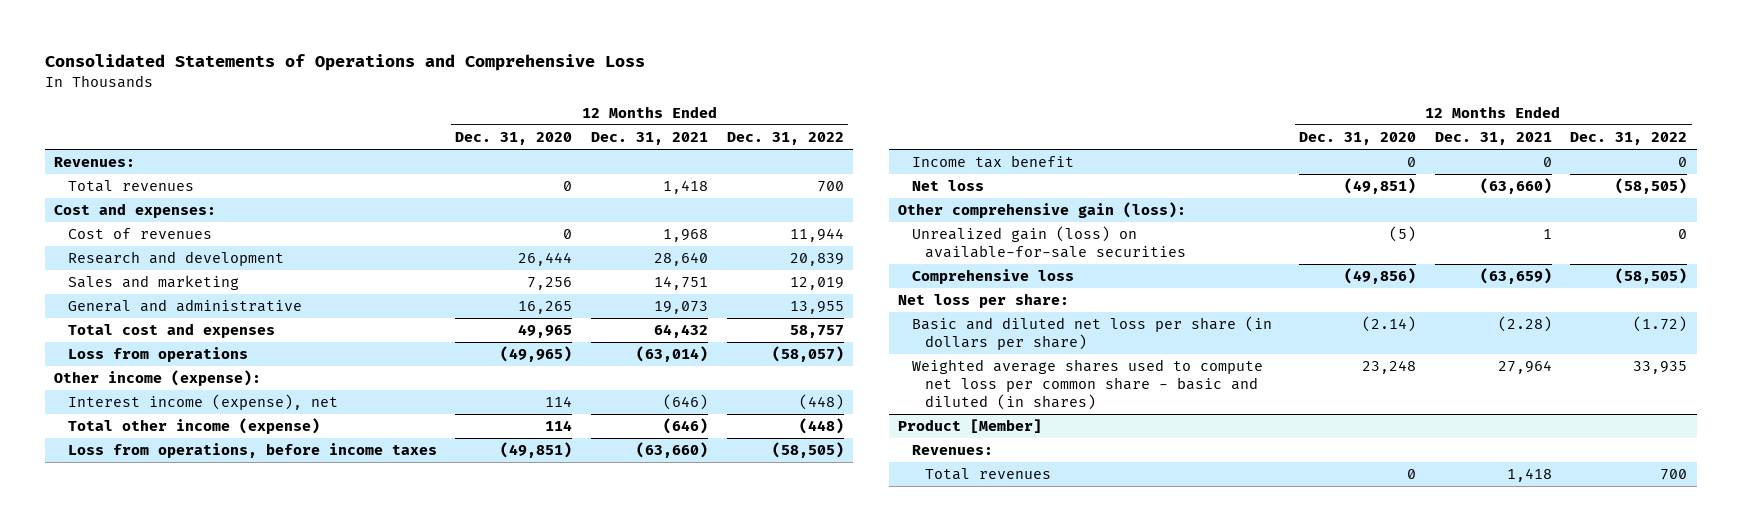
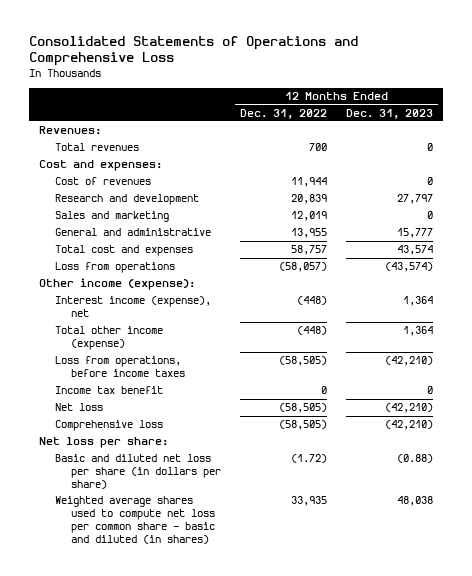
[455,132,573,146] Dec. 31, 2020 -> none
[591,132,709,146] Dec. 31, 2021 -> none
none -> [346,108,434,119] Dec. 31, 2023
[898,202,1187,219] Other comprehensive gain (loss): -> none
[911,226,1187,258] Unrealized gain (loss) on available-for-sale securities -> none
[898,419,1043,434] Product [Member] -> none
[911,445,993,456] Revenues: -> none
[925,468,1052,481] Total revenues -> none

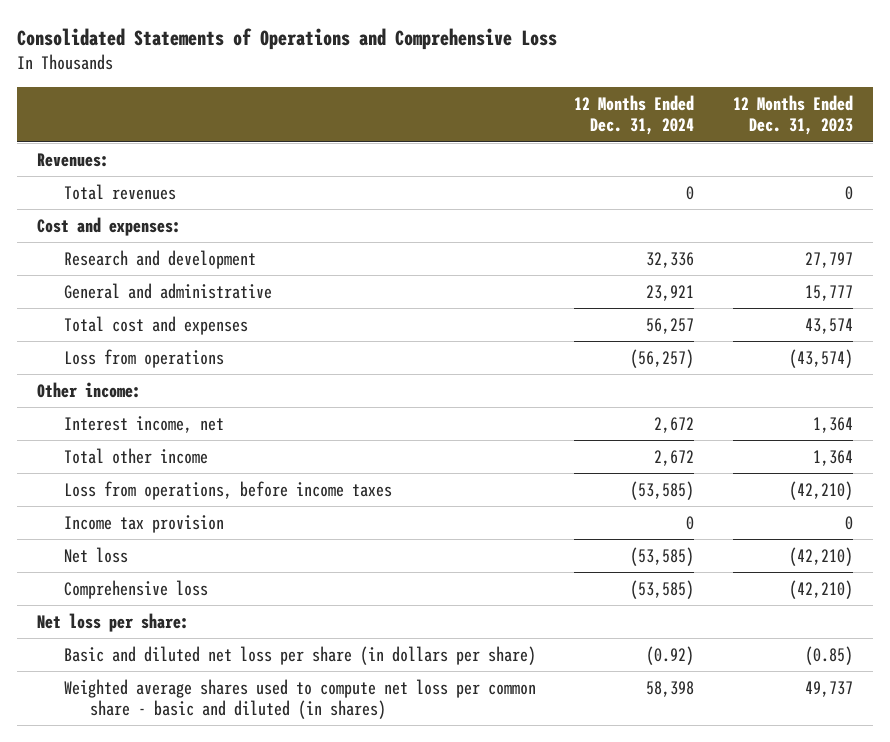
[240,108,328,119] Dec. 31, 2022 -> none
none -> [574,95,695,136] 12 Months Ended Dec. 31, 2024
[54,177,151,186] Cost of revenues -> none
[54,211,169,223] Sales and marketing -> none
[38,278,195,291] Other income (expense): -> [36,381,141,398] Other income:
[54,296,211,318] Interest income (expense), net -> [63,415,224,433] Interest income, net
[54,326,163,351] Total other income (expense) -> [63,447,208,464] Total other income
[54,386,163,395] Income tax benefit -> [63,514,224,533] Income tax provision
[397,454,434,464] (0.88) -> [805,645,854,665] (0.85)
[397,496,434,507] 48,038 -> [805,680,854,697] 49,737

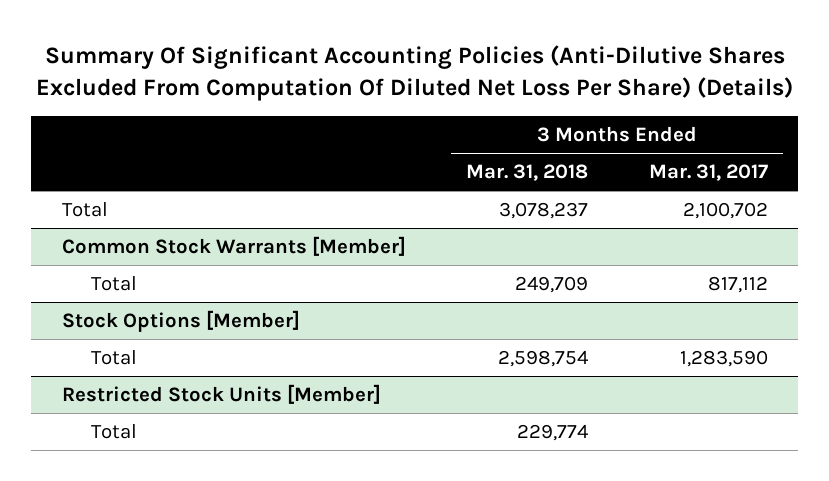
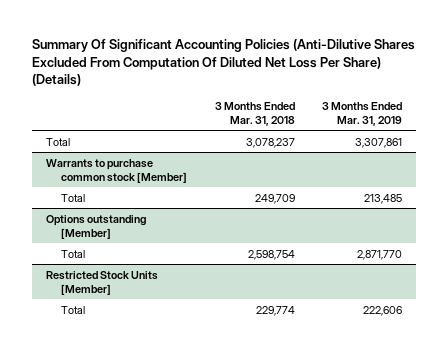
[648,164,768,182] Mar. 31, 2017 -> none
none -> [322,101,403,127] 3 Months Ended Mar. 31, 2019
[61,236,406,257] Common Stock Warrants [Member] -> [45,158,188,183] Warrants to purchase common stock [Member]
[61,310,300,333] Stock Options [Member] -> [45,214,146,239] Options outstanding [Member]

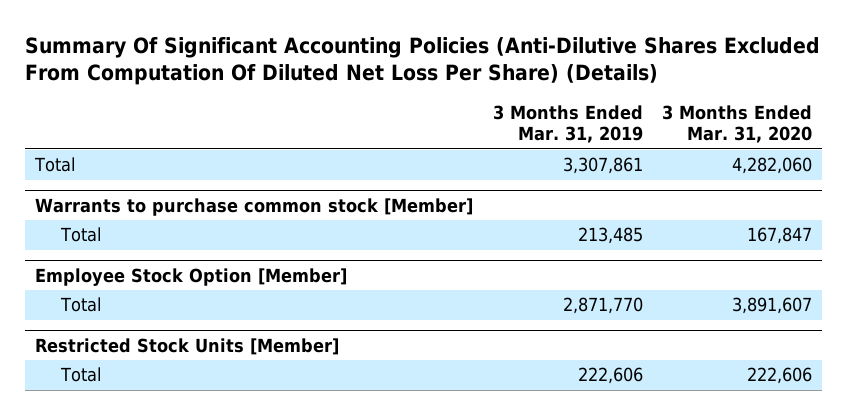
[214,101,295,127] 3 Months Ended Mar. 31, 2018 -> none
none -> [662,105,813,144] 3 Months Ended Mar. 31, 2020
[45,214,146,239] Options outstanding [Member] -> [34,267,347,286] Employee Stock Option [Member]

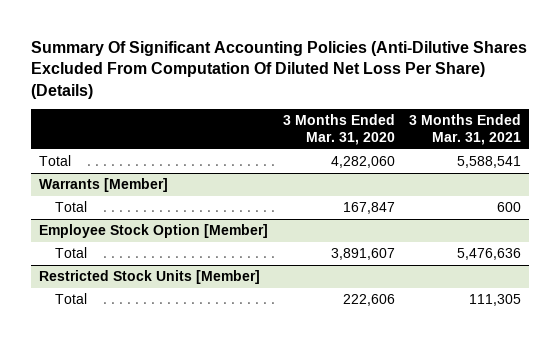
[492,105,643,144] 3 Months Ended Mar. 31, 2019 -> none
none -> [409,114,522,146] 3 Months Ended Mar. 31, 2021
[34,197,473,216] Warrants to purchase common stock [Member] -> [38,178,168,193] Warrants [Member]

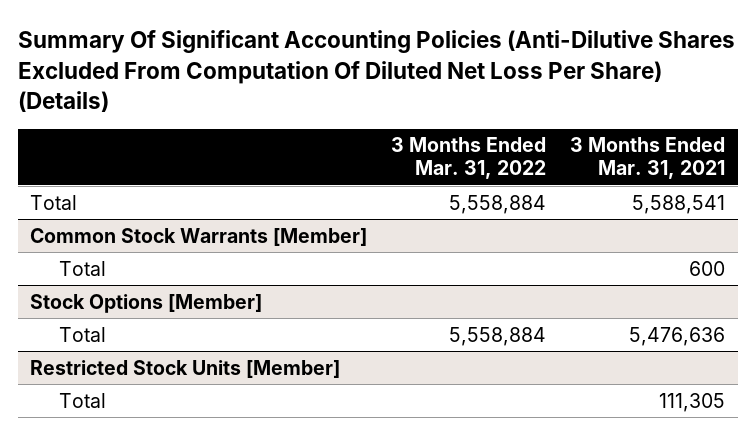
[282,114,395,146] 3 Months Ended Mar. 31, 2020 -> none
none -> [391,137,547,180] 3 Months Ended Mar. 31, 2022
[38,178,168,193] Warrants [Member] -> [29,227,367,246] Common Stock Warrants [Member]
[38,224,268,239] Employee Stock Option [Member] -> [29,293,262,313] Stock Options [Member]

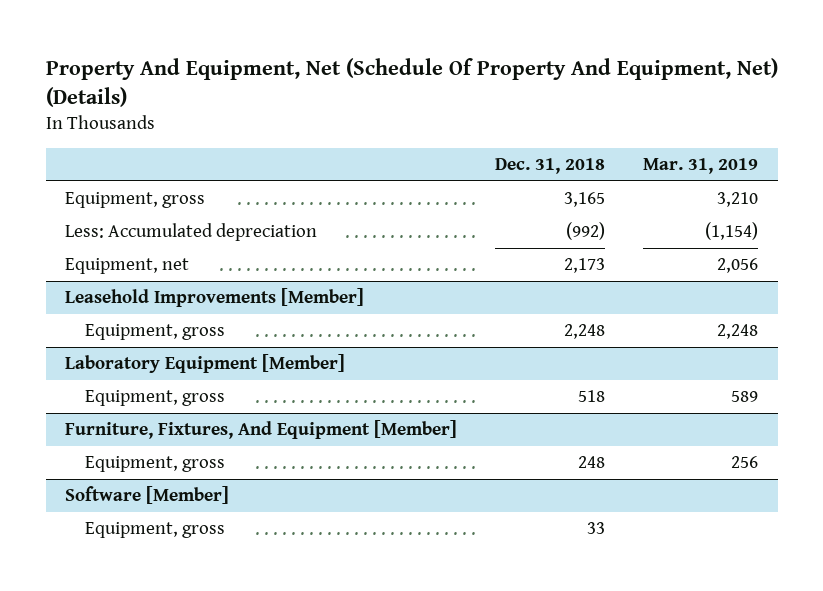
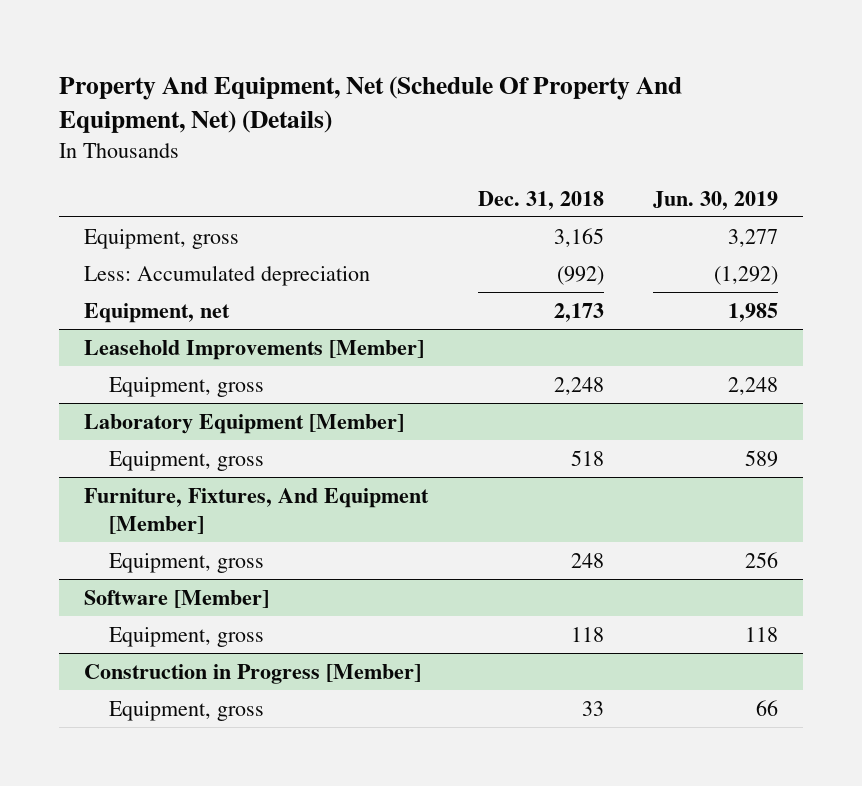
[643,158,759,175] Mar. 31, 2019 -> none
none -> [653,190,779,210] Jun. 30, 2019
none -> [109,626,265,647] Equipment, gross
none -> [84,663,422,684] Construction in Progress [Member]

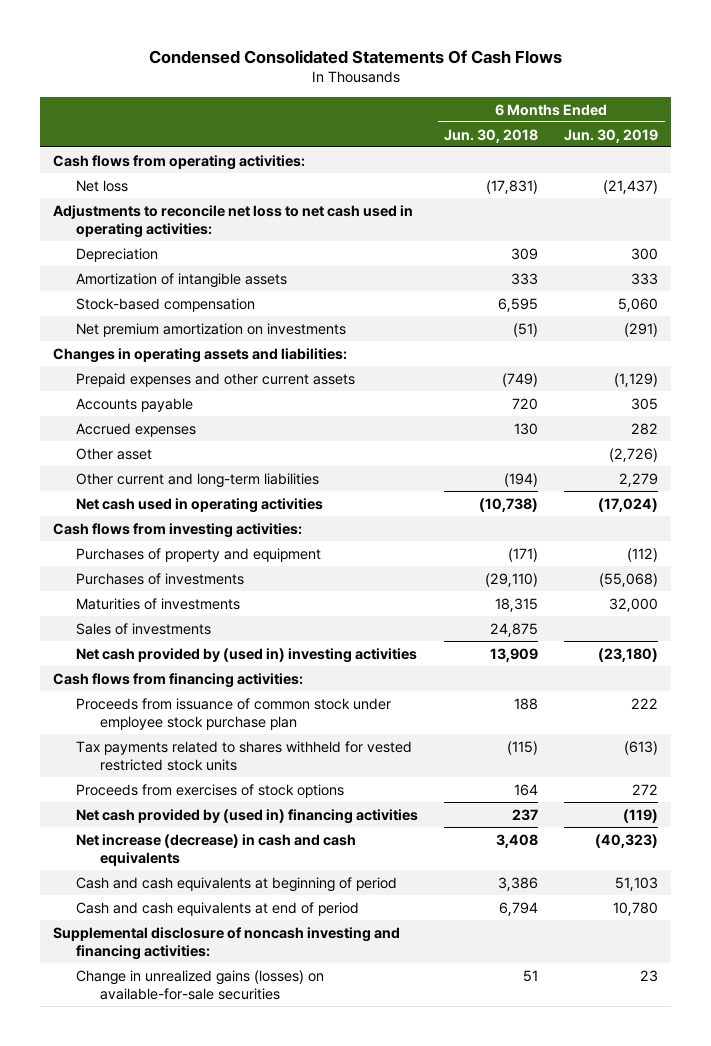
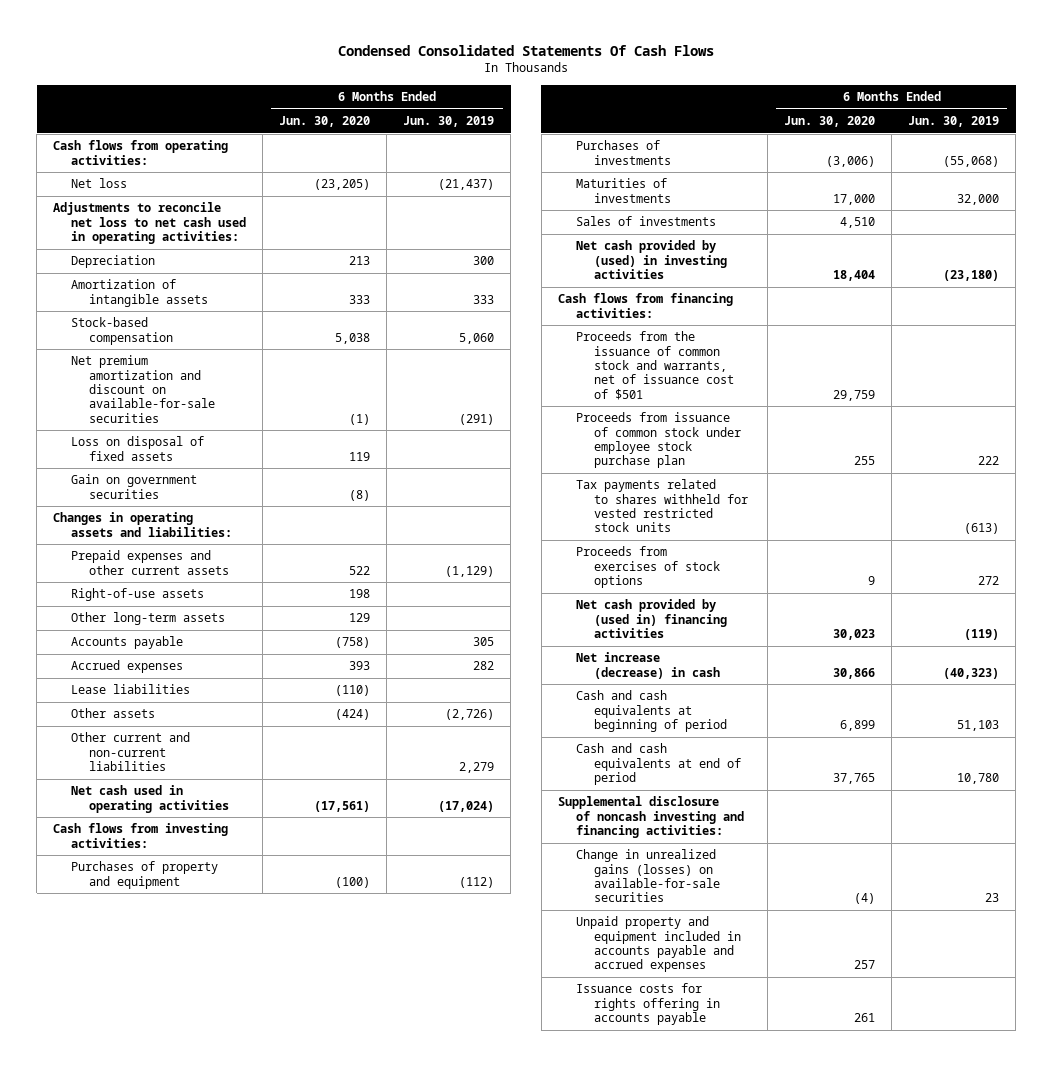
[444,128,539,143] Jun. 30, 2018 -> none
none -> [279,115,371,127] Jun. 30, 2020
[76,322,347,337] Net premium amortization on investments -> [71,355,216,423] Net premium amortization and discount on available-for-sale securities
none -> [71,436,205,461] Loss on disposal of fixed assets
none -> [71,474,198,499] Gain on government securities
none -> [71,588,205,602] Right-of-use assets
none -> [71,612,226,626] Other long-term assets
none -> [71,684,191,695] Lease liabilities
[76,447,153,460] Other asset -> [71,708,156,719] Other assets
[76,472,320,488] Other current and long-term liabilities -> [71,732,191,771] Other current and non-current liabilities
[76,647,418,663] Net cash provided by (used in) investing activities -> [575,240,727,279] Net cash provided by (used) in investing activities
none -> [575,331,734,400] Proceeds from the issuance of common stock and warrants, net of issuance cost of $501
[76,833,357,866] Net increase (decrease) in cash and cash equivalents -> [575,652,720,679] Net increase (decrease) in cash
none -> [575,916,741,973] Unpaid property and equipment included in accounts payable and accrued expenses
none -> [575,983,720,1025] Issuance costs for rights offering in accounts payable

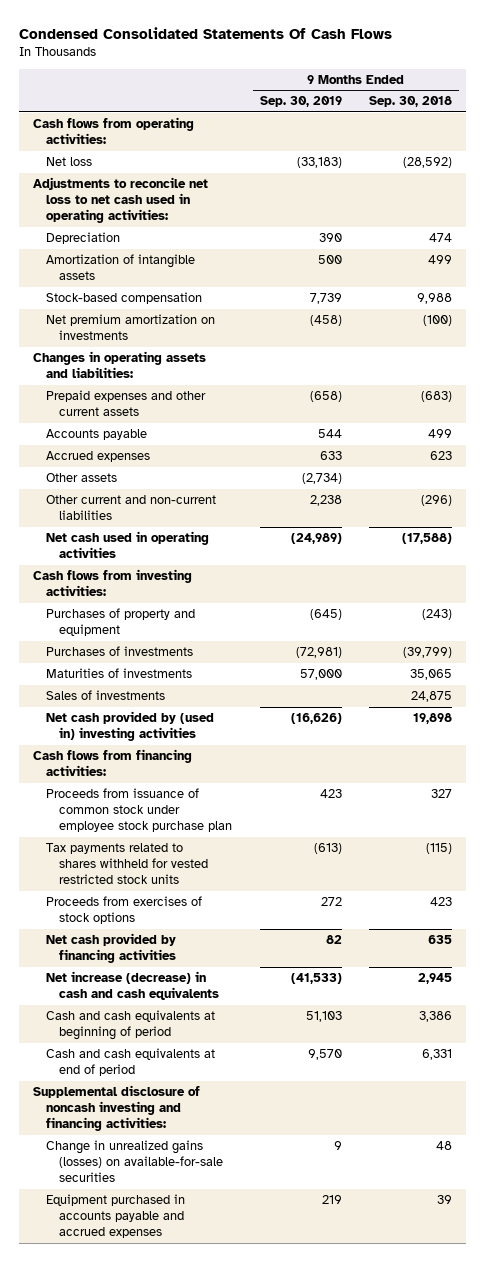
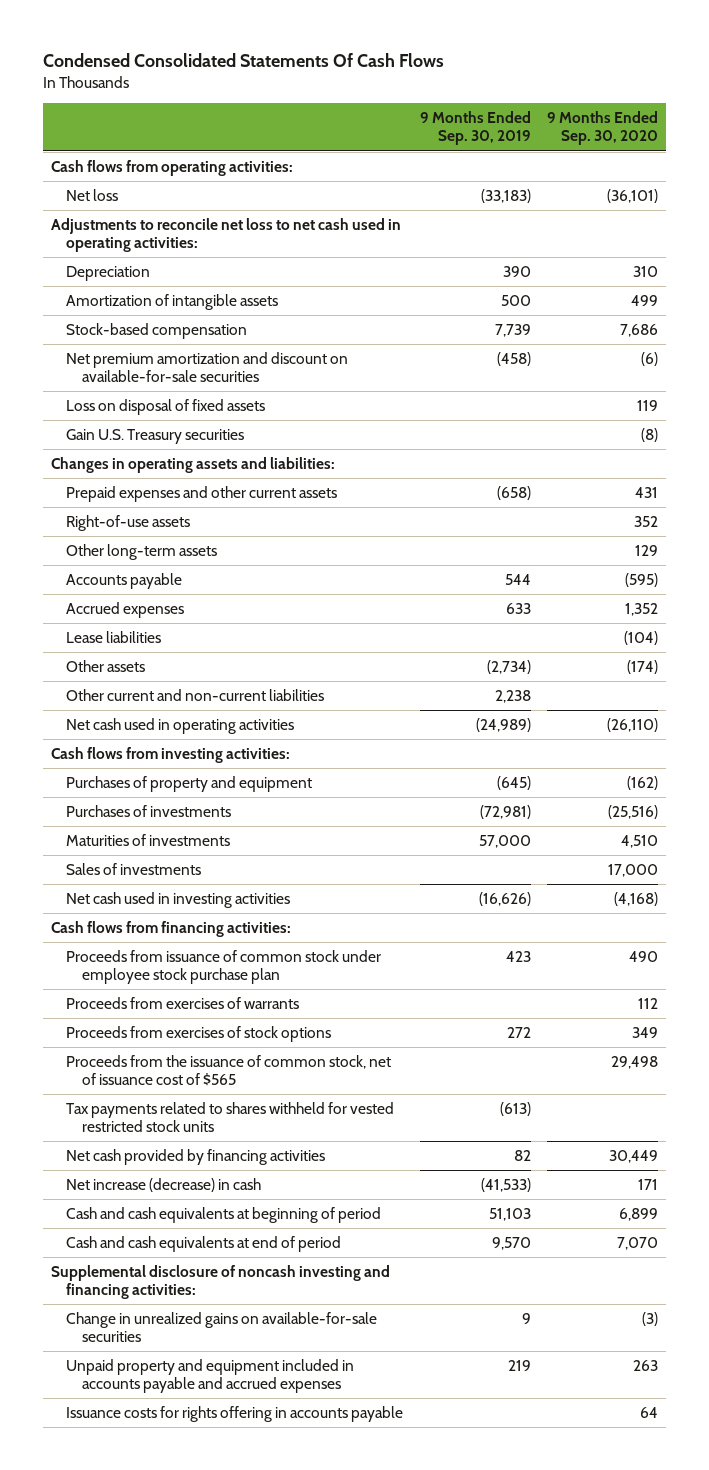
[369,96,453,108] Sep. 30, 2018 -> none
none -> [546,111,658,146] 9 Months Ended Sep. 30, 2020
[46,314,216,341] Net premium amortization on investments -> [66,351,349,383] Net premium amortization and discount on available-for-sale securities
none -> [66,398,266,415] Loss on disposal of fixed assets
none -> [66,428,245,444] Gain U.S. Treasury securities
none -> [66,514,191,531] Right-of-use assets
none -> [66,543,218,560] Other long-term assets
none -> [66,630,162,643] Lease liabilities
[46,711,215,742] Net cash provided by (used in) investing activities -> [66,891,291,908] Net cash used in investing activities
none -> [66,996,300,1009] Proceeds from exercises of warrants
none -> [66,1054,392,1087] Proceeds from the issuance of common stock, net of issuance cost of $565
[46,843,208,885] Tax payments related to shares withheld for vested restricted stock units -> [66,1101,395,1133] Tax payments related to shares withheld for vested restricted stock units
[46,971,219,1001] Net increase (decrease) in cash and cash equivalents -> [66,1177,262,1192] Net increase (decrease) in cash
[46,1140,223,1183] Change in unrealized gains (losses) on available-for-sale securities -> [66,1311,378,1343] Change in unrealized gains on available-for-sale securities
[46,1194,186,1239] Equipment purchased in accounts payable and accrued expenses -> [66,1358,355,1394] Unpaid property and equipment included in accounts payable and accrued expenses
none -> [66,1405,404,1422] Issuance costs for rights offering in accounts payable

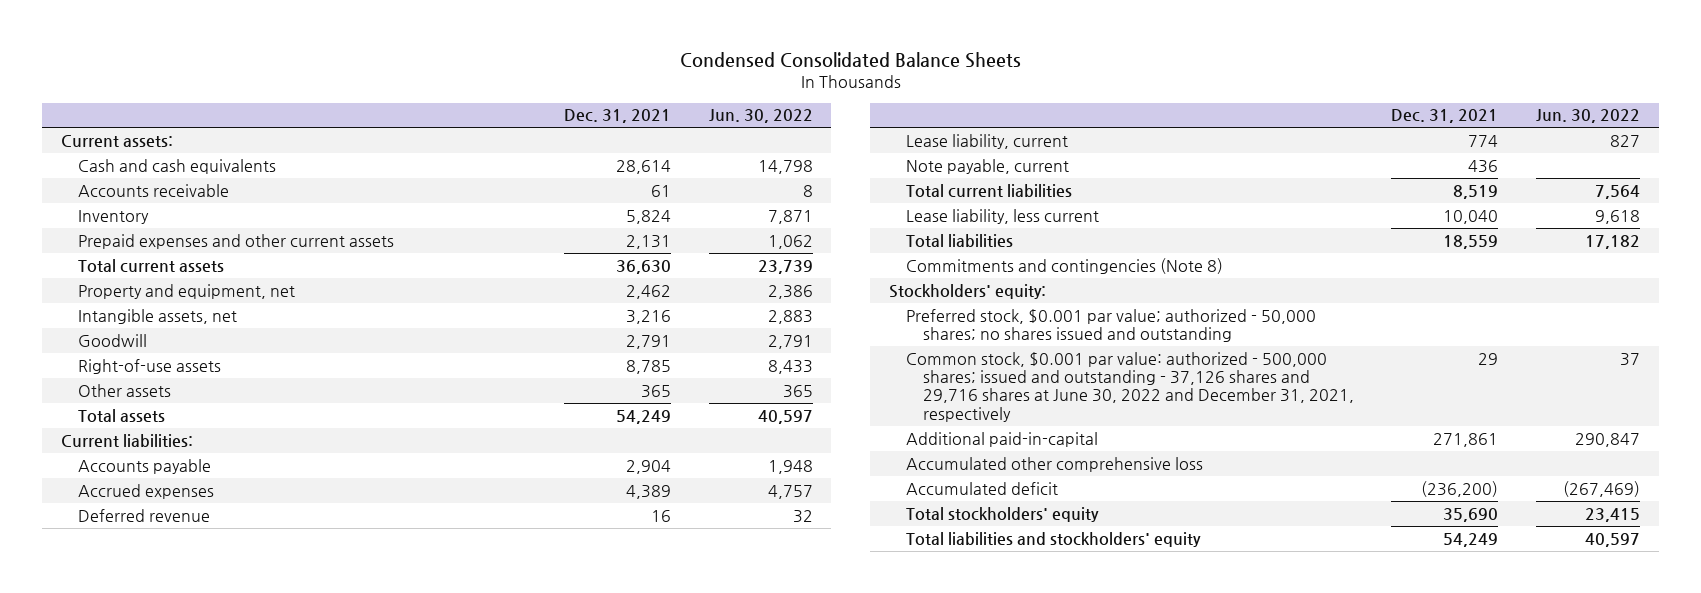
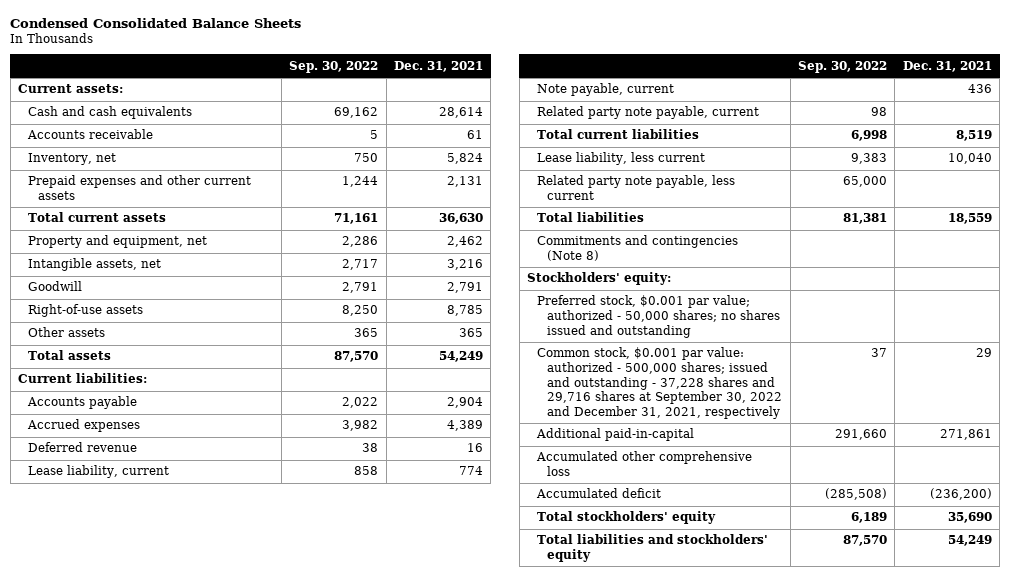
[708,109,813,124] Jun. 30, 2022 -> none
none -> [289,60,379,73] Sep. 30, 2022
[78,209,150,224] Inventory -> [28,153,117,166] Inventory, net
none -> [537,106,760,120] Related party note payable, current
none -> [537,175,736,201] Related party note payable, less current
[905,351,1354,422] Common stock, $0.001 par value: authorized - 500,000 shares; issued and outstanding - 37,126 shares and 29,716 shares at June 30, 2022 and December 31, 2021, respectively -> [537,347,783,420] Common stock, $0.001 par value: authorized - 500,000 shares; issued and outstanding - 37,228 shares and 29,716 shares at September 30, 2022 and December 31, 2021, respectively

